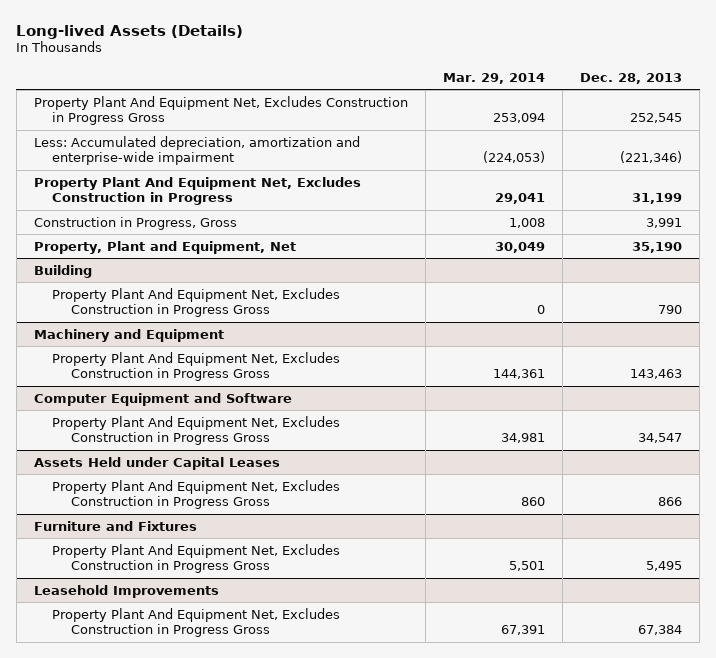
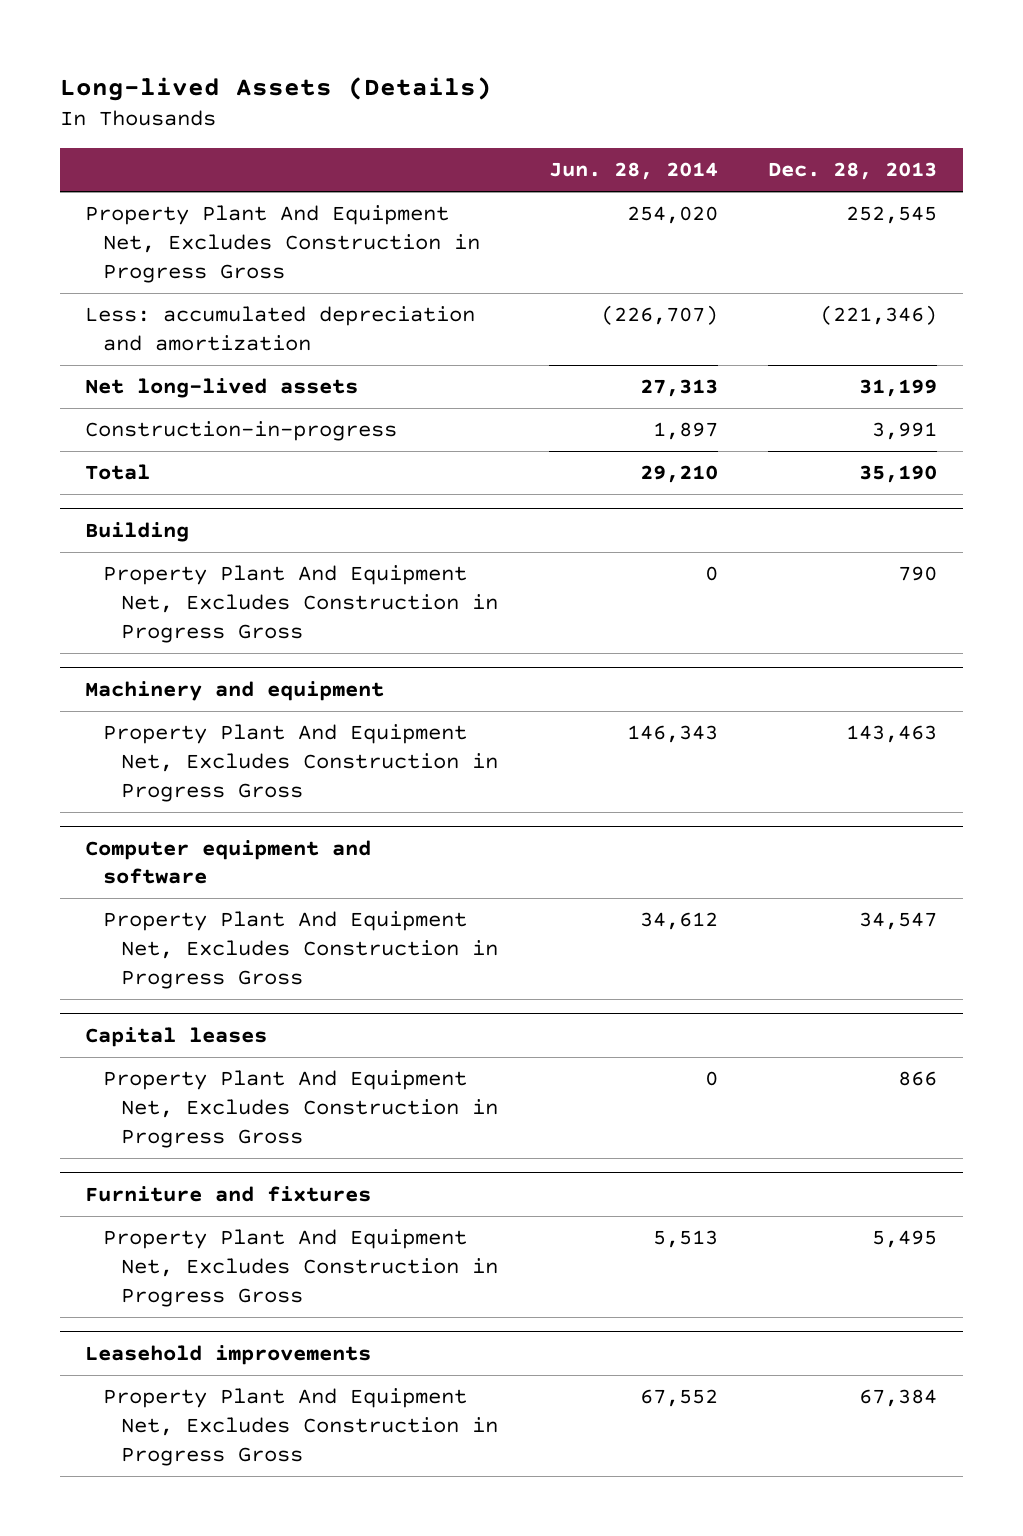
[443,72,546,84] Mar. 29, 2014 -> none
none -> [548,162,718,181] Jun. 28, 2014
[34,135,361,166] Less: Accumulated depreciation, amortization and enterprise-wide impairment -> [85,306,476,352] Less: accumulated depreciation and amortization
[34,176,362,206] Property Plant And Equipment Net, Excludes Construction in Progress -> [85,378,359,399] Net long-lived assets
[34,216,238,230] Construction in Progress, Gross -> [85,421,398,442] Construction-in-progress
[34,240,297,254] Property, Plant and Equipment, Net -> [85,464,151,481] Total
[34,328,225,342] Machinery and Equipment -> [85,680,385,701] Machinery and equipment
[34,392,293,406] Computer Equipment and Software -> [85,839,372,885] Computer equipment and software
[34,456,281,470] Assets Held under Capital Leases -> none
none -> [85,1026,268,1047] Capital leases
[34,520,198,531] Furniture and Fixtures -> [85,1185,372,1202] Furniture and fixtures
[34,584,220,598] Leasehold Improvements -> [85,1344,372,1365] Leasehold improvements

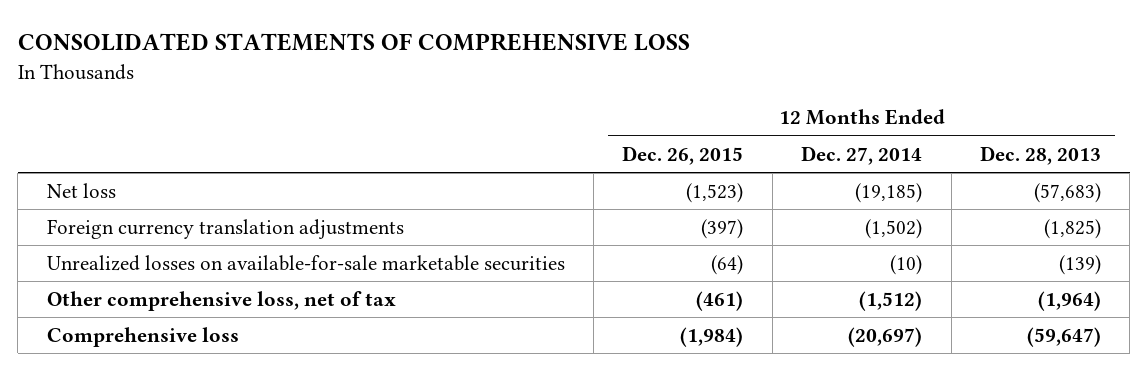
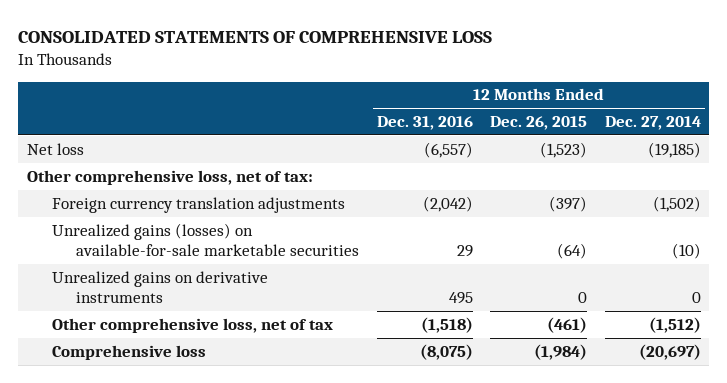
[979,145,1101,165] Dec. 28, 2013 -> none
none -> [376,115,473,130] Dec. 31, 2016
none -> [26,169,313,185] Other comprehensive loss, net of tax:
[46,254,565,271] Unrealized losses on available-for-sale marketable securities -> [51,222,360,257] Unrealized gains (losses) on available-for-sale marketable securities
none -> [51,270,268,304] Unrealized gains on derivative instruments

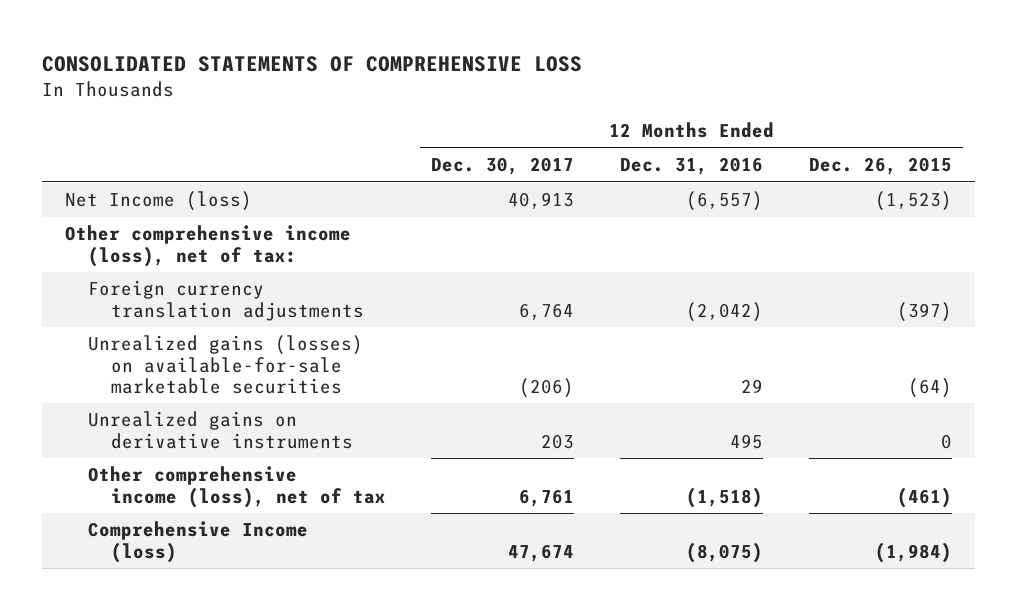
[604,115,701,130] Dec. 27, 2014 -> none
none -> [431,157,575,176] Dec. 30, 2017
[26,142,84,155] Net loss -> [65,191,253,212] Net Income (loss)
[26,169,313,185] Other comprehensive loss, net of tax: -> [65,225,352,267] Other comprehensive income (loss), net of tax:
[51,317,333,333] Other comprehensive loss, net of tax -> [87,466,386,508] Other comprehensive income (loss), net of tax
[51,344,206,360] Comprehensive loss -> [87,521,308,563] Comprehensive Income (loss)

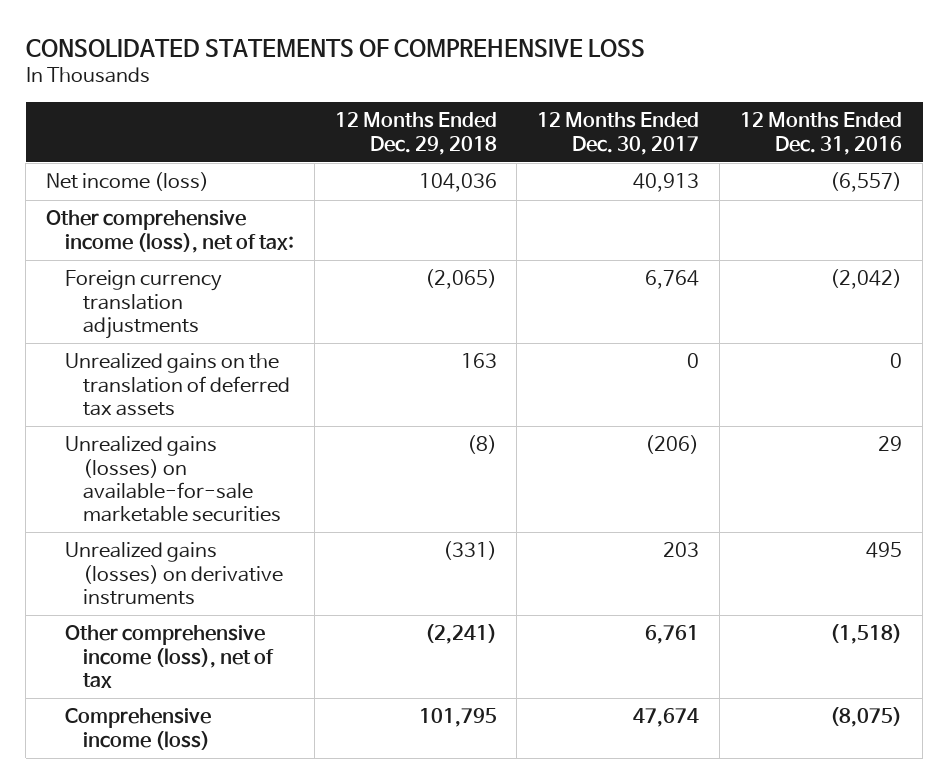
[808,157,952,176] Dec. 26, 2015 -> none
none -> [334,112,497,155] 12 Months Ended Dec. 29, 2018
[65,191,253,212] Net Income (loss) -> [46,172,210,192] Net income (loss)
none -> [64,353,291,416] Unrealized gains on the translation of deferred tax assets
[87,411,353,449] Unrealized gains on derivative instruments -> [64,542,284,605] Unrealized gains (losses) on derivative instruments
[87,521,308,563] Comprehensive Income (loss) -> [64,708,211,750] Comprehensive income (loss)

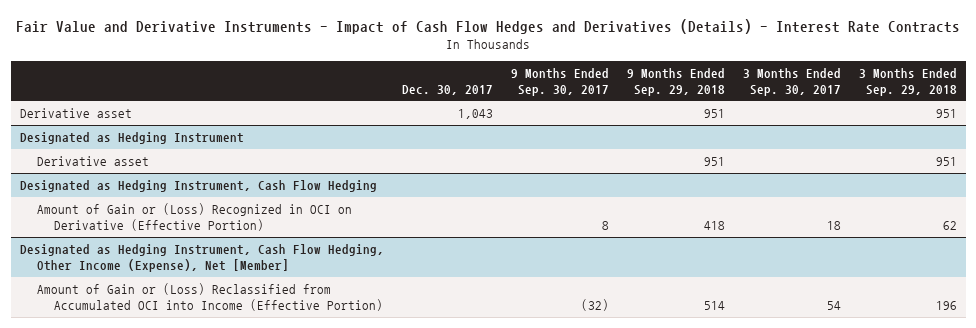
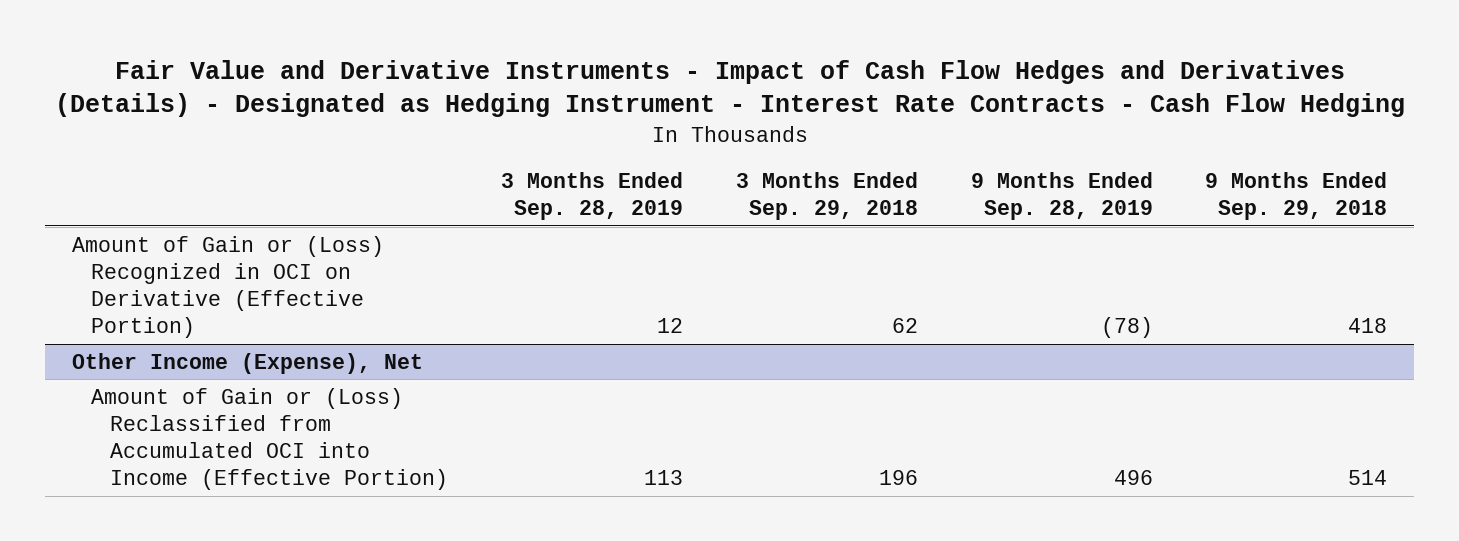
[16,18,961,34] Fair Value and Derivative Instruments - Impact of Cash Flow Hedges and Derivatives (Details) - Interest Rate Contracts -> [54,59,1405,118] Fair Value and Derivative Instruments - Impact of Cash Flow Hedges and Derivatives (Details) - Designated as Hedging Instrument - Interest Rate Contracts - Cash Flow Hedging
[401,84,493,95] Dec. 30, 2017 -> none
[510,67,609,96] 9 Months Ended Sep. 30, 2017 -> none
[742,67,841,96] 3 Months Ended Sep. 30, 2017 -> none
none -> [501,172,684,221] 3 Months Ended Sep. 28, 2019
none -> [970,172,1153,221] 9 Months Ended Sep. 28, 2019
[19,107,132,118] Derivative asset -> none
[19,131,244,144] Designated as Hedging Instrument -> none
[36,155,149,166] Derivative asset -> none
[19,179,377,192] Designated as Hedging Instrument, Cash Flow Hedging -> none
[19,243,384,272] Designated as Hedging Instrument, Cash Flow Hedging, Other Income (Expense), Net [Member] -> none
none -> [71,352,423,374] Other Income (Expense), Net

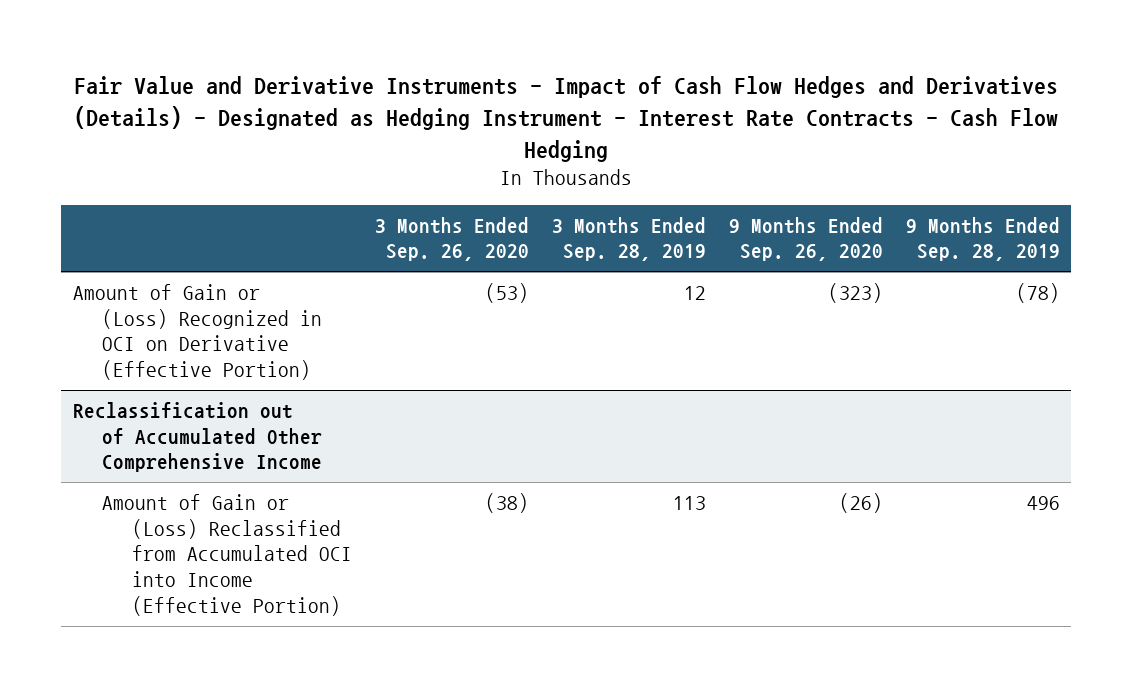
[735,172,918,221] 3 Months Ended Sep. 29, 2018 -> none
[1205,172,1388,221] 9 Months Ended Sep. 29, 2018 -> none
none -> [374,216,529,262] 3 Months Ended Sep. 26, 2020
none -> [728,216,883,262] 9 Months Ended Sep. 26, 2020
[71,352,423,374] Other Income (Expense), Net -> [72,402,323,473] Reclassification out of Accumulated Other Comprehensive Income

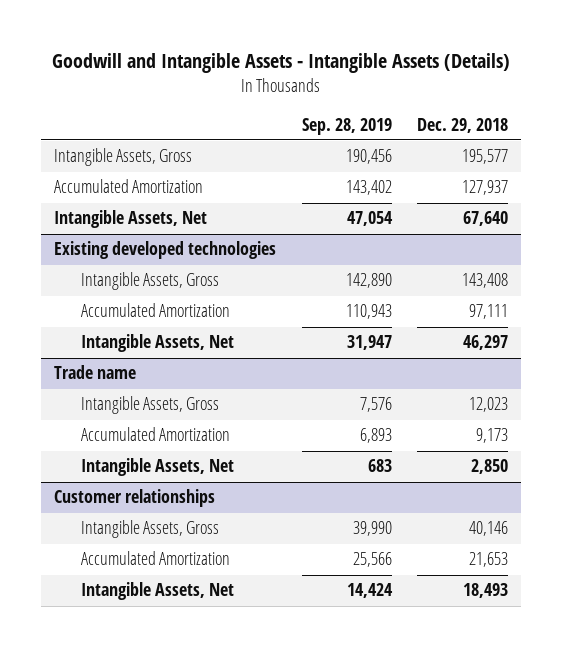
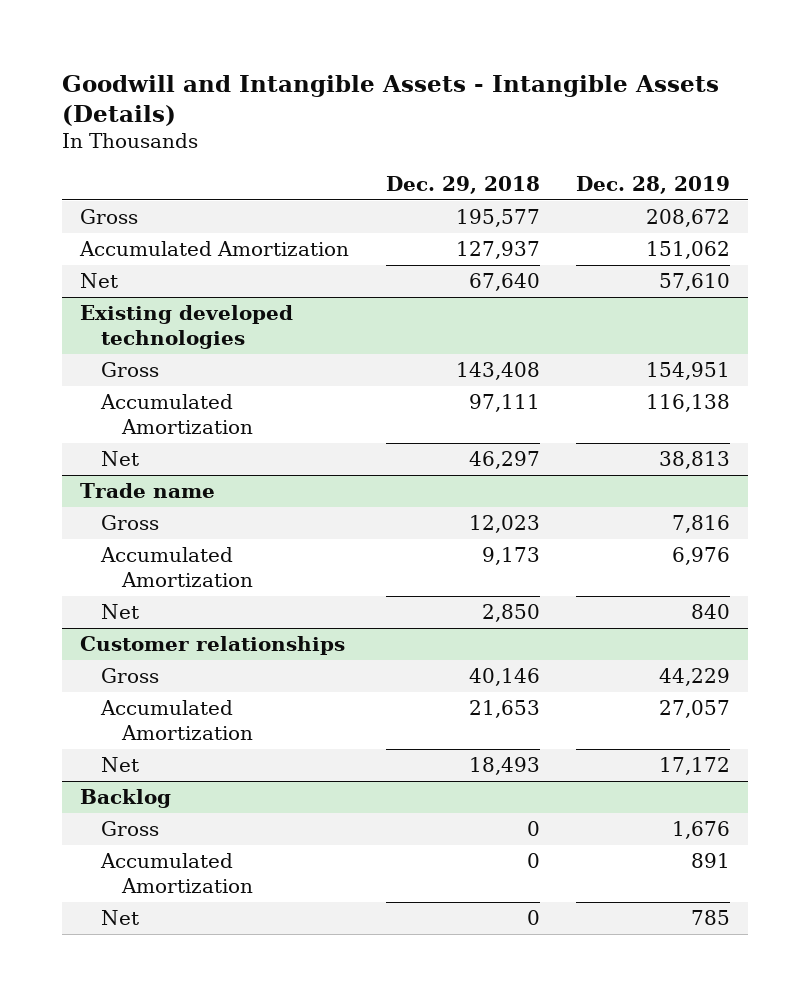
[301,117,392,135] Sep. 28, 2019 -> none
none -> [575,176,730,195] Dec. 28, 2019
[54,148,193,167] Intangible Assets, Gross -> [80,209,139,225] Gross
[54,210,208,229] Intangible Assets, Net -> [80,273,119,289] Net
[81,272,220,291] Intangible Assets, Gross -> [101,362,160,378] Gross
[81,334,235,353] Intangible Assets, Net -> [101,451,140,467] Net
[81,396,220,415] Intangible Assets, Gross -> [101,515,160,531] Gross
[81,458,235,477] Intangible Assets, Net -> [101,604,140,620] Net
[81,520,220,539] Intangible Assets, Gross -> [101,668,160,684] Gross
[81,582,235,601] Intangible Assets, Net -> [101,757,140,773] Net
none -> [80,789,172,809] Backlog
none -> [101,821,160,837] Gross
none -> [100,853,253,893] Accumulated Amortization
none -> [101,910,140,926] Net

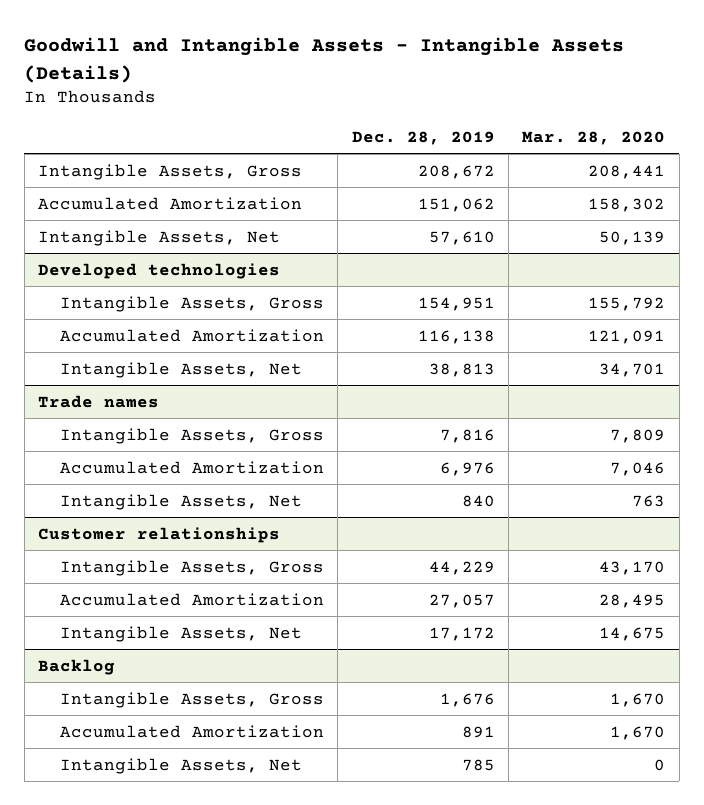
[385,176,540,195] Dec. 29, 2018 -> none
none -> [522,130,666,145] Mar. 28, 2020
[80,209,139,225] Gross -> [38,163,303,180] Intangible Assets, Gross
[80,273,119,289] Net -> [38,229,281,246] Intangible Assets, Net
[80,305,294,349] Existing developed technologies -> [38,262,281,279] Developed technologies
[101,362,160,378] Gross -> [59,295,324,312] Intangible Assets, Gross
[101,451,140,467] Net -> [59,361,302,378] Intangible Assets, Net
[80,483,216,499] Trade name -> [38,394,160,408] Trade names
[101,515,160,531] Gross -> [59,427,324,444] Intangible Assets, Gross
[101,604,140,620] Net -> [59,493,302,510] Intangible Assets, Net
[101,668,160,684] Gross -> [59,559,324,576] Intangible Assets, Gross
[101,757,140,773] Net -> [59,625,302,642] Intangible Assets, Net
[101,821,160,837] Gross -> [59,691,324,708] Intangible Assets, Gross
[101,910,140,926] Net -> [59,757,302,774] Intangible Assets, Net

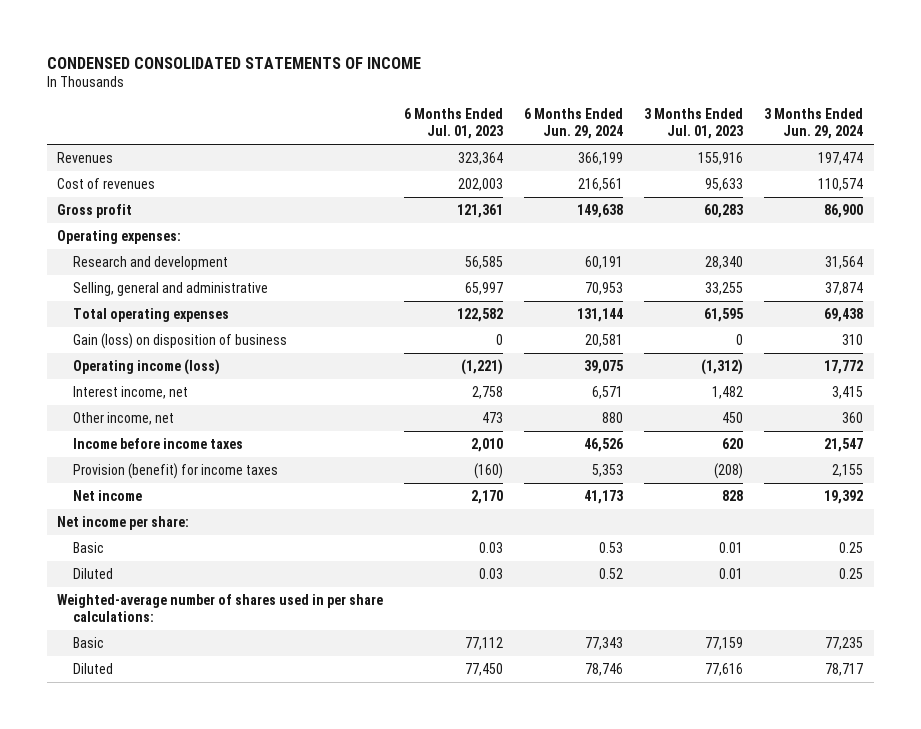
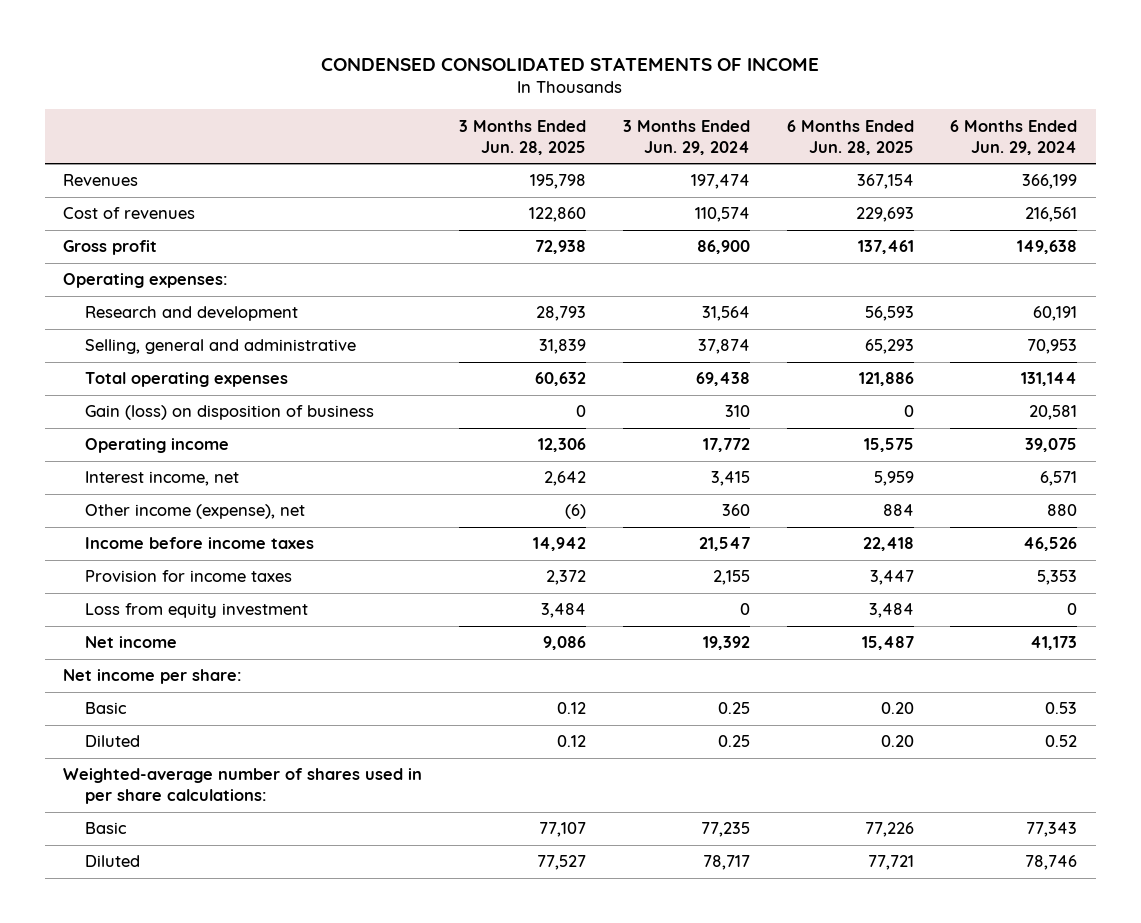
[404,108,504,140] 6 Months Ended Jul. 01, 2023 -> none
[644,108,744,140] 3 Months Ended Jul. 01, 2023 -> none
none -> [459,119,587,155] 3 Months Ended Jun. 28, 2025
none -> [786,119,914,155] 6 Months Ended Jun. 28, 2025
[73,358,221,375] Operating income (loss) -> [85,438,230,454] Operating income
[73,411,175,425] Other income, net -> [85,504,306,520] Other income (expense), net
[73,462,279,479] Provision (benefit) for income taxes -> [85,570,293,583] Provision for income taxes
none -> [85,603,309,619] Loss from equity investment

